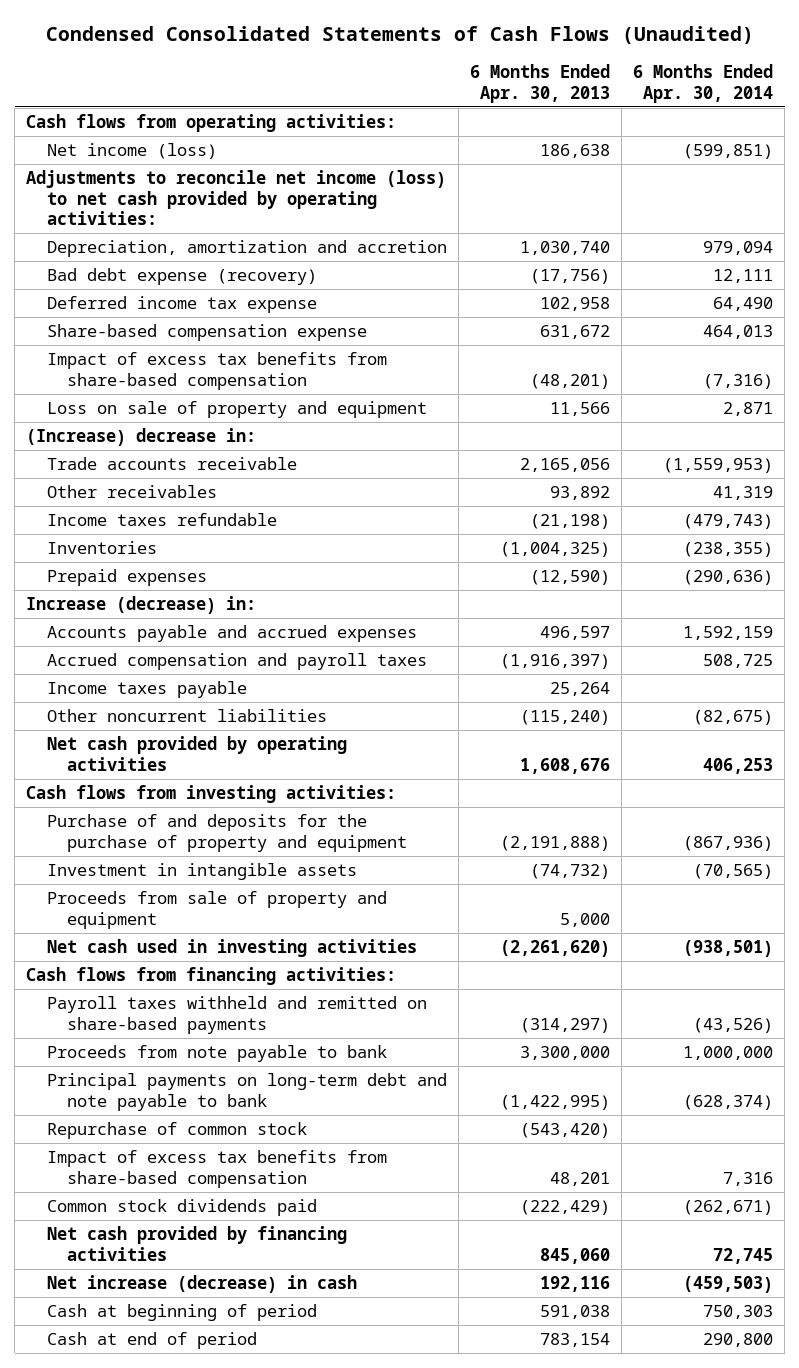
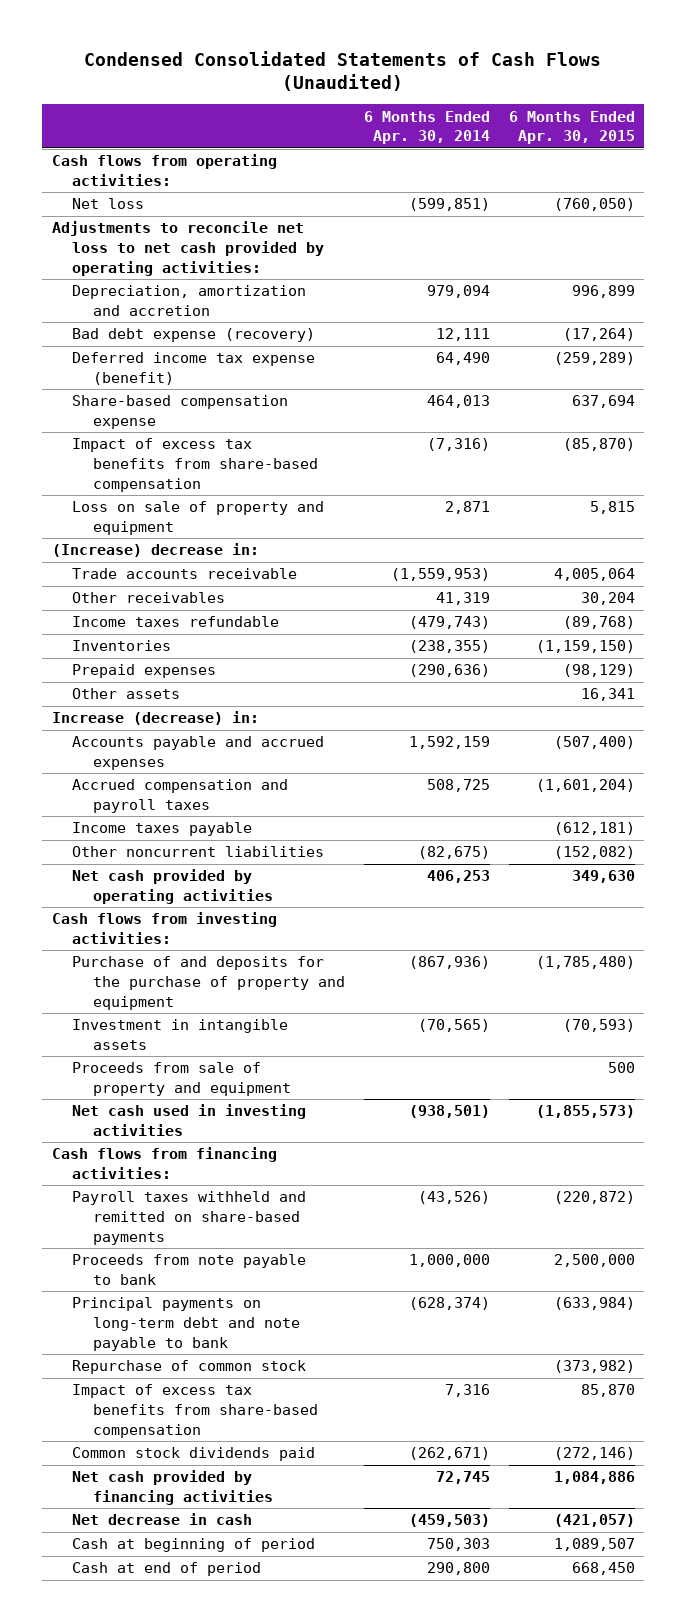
[470,63,611,103] 6 Months Ended Apr. 30, 2013 -> none
none -> [508,110,635,145] 6 Months Ended Apr. 30, 2015
[46,143,217,160] Net income (loss) -> [72,198,145,210] Net loss
[26,170,447,226] Adjustments to reconcile net income (loss) to net cash provided by operating activities: -> [51,221,325,276] Adjustments to reconcile net loss to net cash provided by operating activities:
[46,296,317,314] Deferred income tax expense -> [72,352,316,385] Deferred income tax expense (benefit)
none -> [72,688,181,700] Other assets
[46,1275,357,1294] Net increase (decrease) in cash -> [72,1513,253,1526] Net decrease in cash

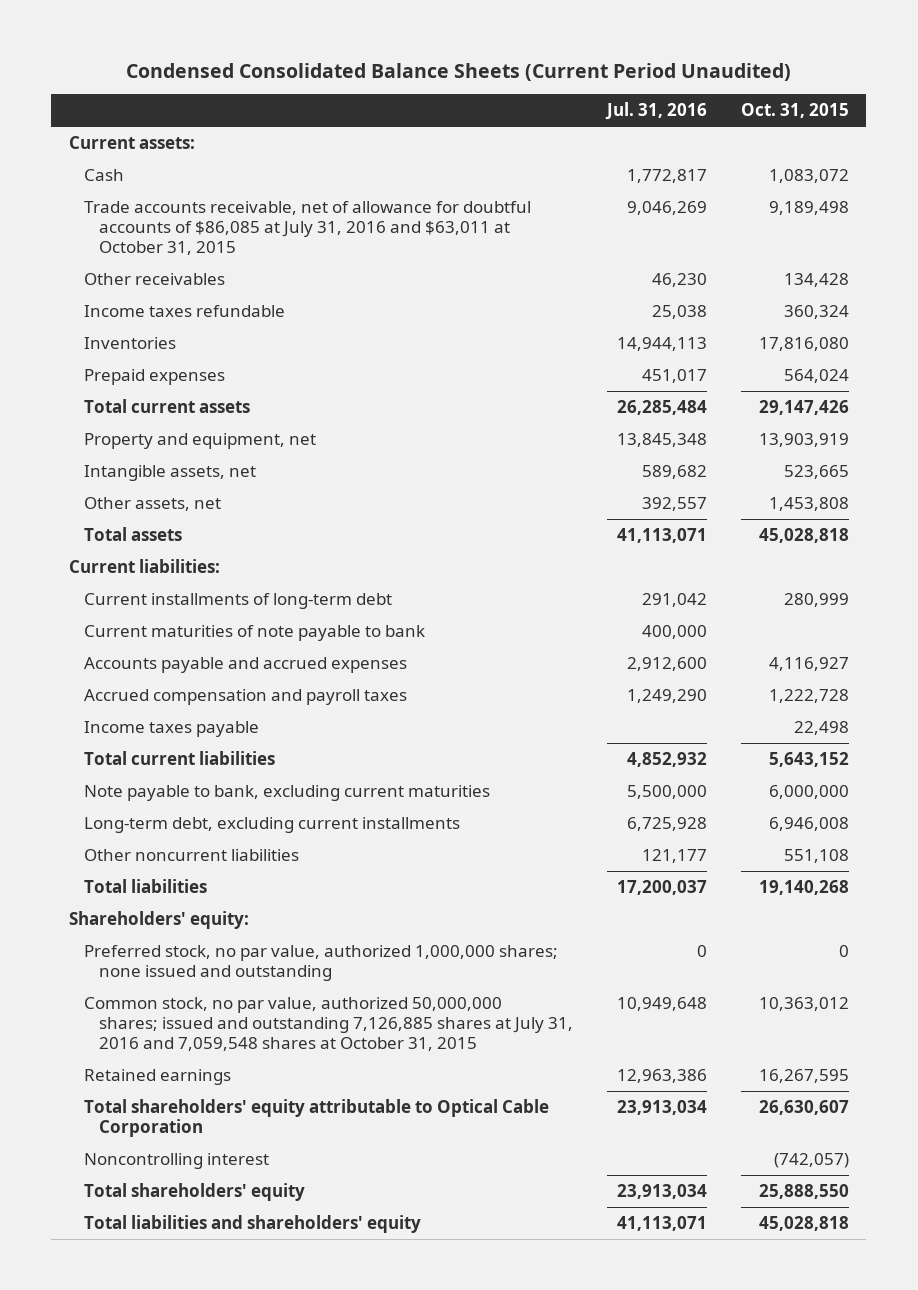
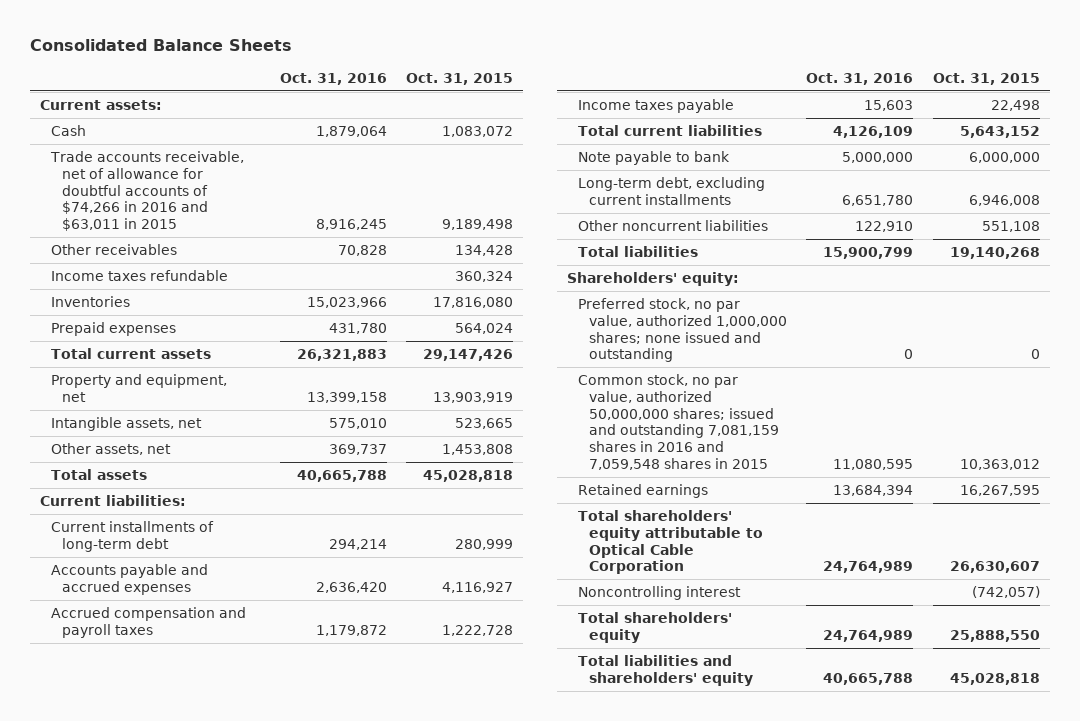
[125,62,791,81] Condensed Consolidated Balance Sheets (Current Period Unaudited) -> [30,39,293,52] Consolidated Balance Sheets
[604,102,707,121] Jul. 31, 2016 -> none
none -> [279,72,387,85] Oct. 31, 2016
[83,200,531,255] Trade accounts receivable, net of allowance for doubtful accounts of $86,085 at July 31, 2016 and $63,011 at October 31, 2015 -> [50,150,245,232] Trade accounts receivable, net of allowance for doubtful accounts of $74,266 in 2016 and $63,011 in 2015
[83,624,425,641] Current maturities of note payable to bank -> none
[83,784,490,801] Note payable to bank, excluding current maturities -> [577,150,730,165] Note payable to bank
[83,996,573,1051] Common stock, no par value, authorized 50,000,000 shares; issued and outstanding 7,126,885 shares at July 31, 2016 and 7,059,548 shares at October 31, 2015 -> [577,373,779,471] Common stock, no par value, authorized 50,000,000 shares; issued and outstanding 7,081,159 shares in 2016 and 7,059,548 shares in 2015

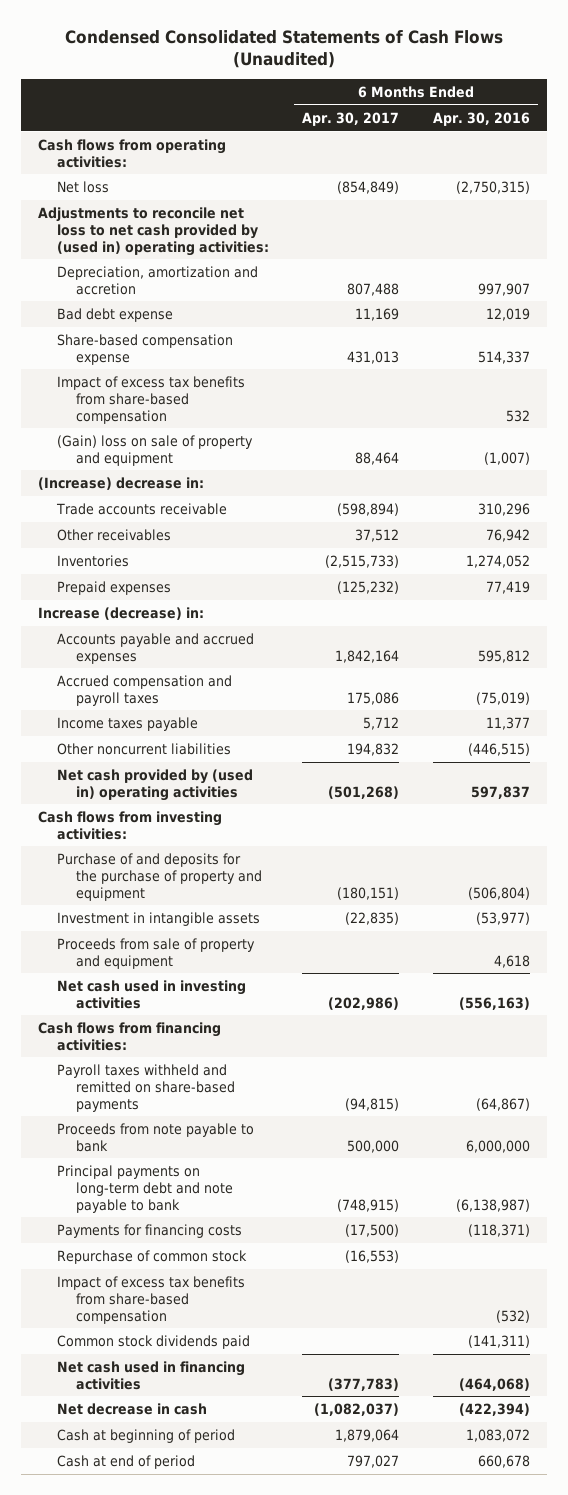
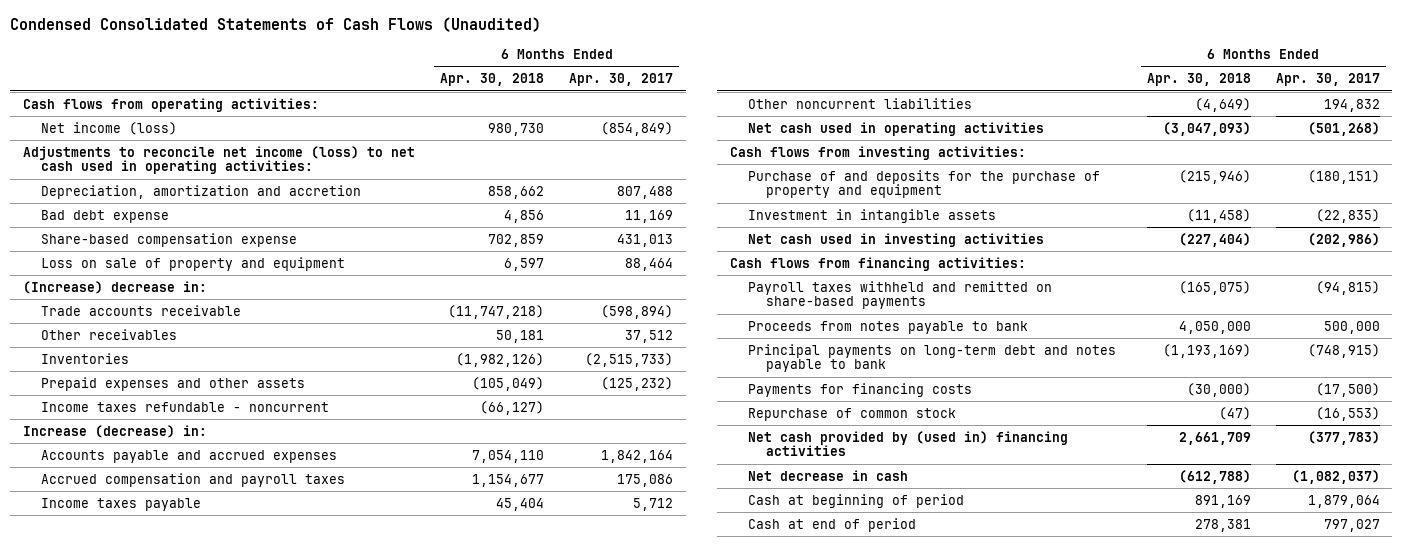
[432,111,530,126] Apr. 30, 2016 -> none
none -> [440,73,545,87] Apr. 30, 2018
[57,180,110,193] Net loss -> [41,121,178,135] Net income (loss)
[37,206,270,256] Adjustments to reconcile net loss to net cash provided by (used in) operating activities: -> [22,145,415,175] Adjustments to reconcile net income (loss) to net cash used in operating activities:
[57,375,246,424] Impact of excess tax benefits from share-based compensation -> none
[57,434,254,466] (Gain) loss on sale of property and equipment -> [41,256,346,271] Loss on sale of property and equipment
[57,580,172,595] Prepaid expenses -> [41,376,306,391] Prepaid expenses and other assets
none -> [41,401,330,412] Income taxes refundable - noncurrent
[57,768,254,801] Net cash provided by (used in) operating activities -> [747,121,1044,136] Net cash used in operating activities
[57,937,256,969] Proceeds from sale of property and equipment -> none
[57,1122,255,1152] Proceeds from note payable to bank -> [747,320,1028,334] Proceeds from notes payable to bank
[57,1164,234,1213] Principal payments on long-term debt and note payable to bank -> [747,343,1116,373] Principal payments on long-term debt and notes payable to bank
[57,1275,246,1324] Impact of excess tax benefits from share-based compensation -> none
[57,1334,251,1349] Common stock dividends paid -> none
[57,1360,246,1390] Net cash used in financing activities -> [747,430,1068,457] Net cash provided by (used in) financing activities

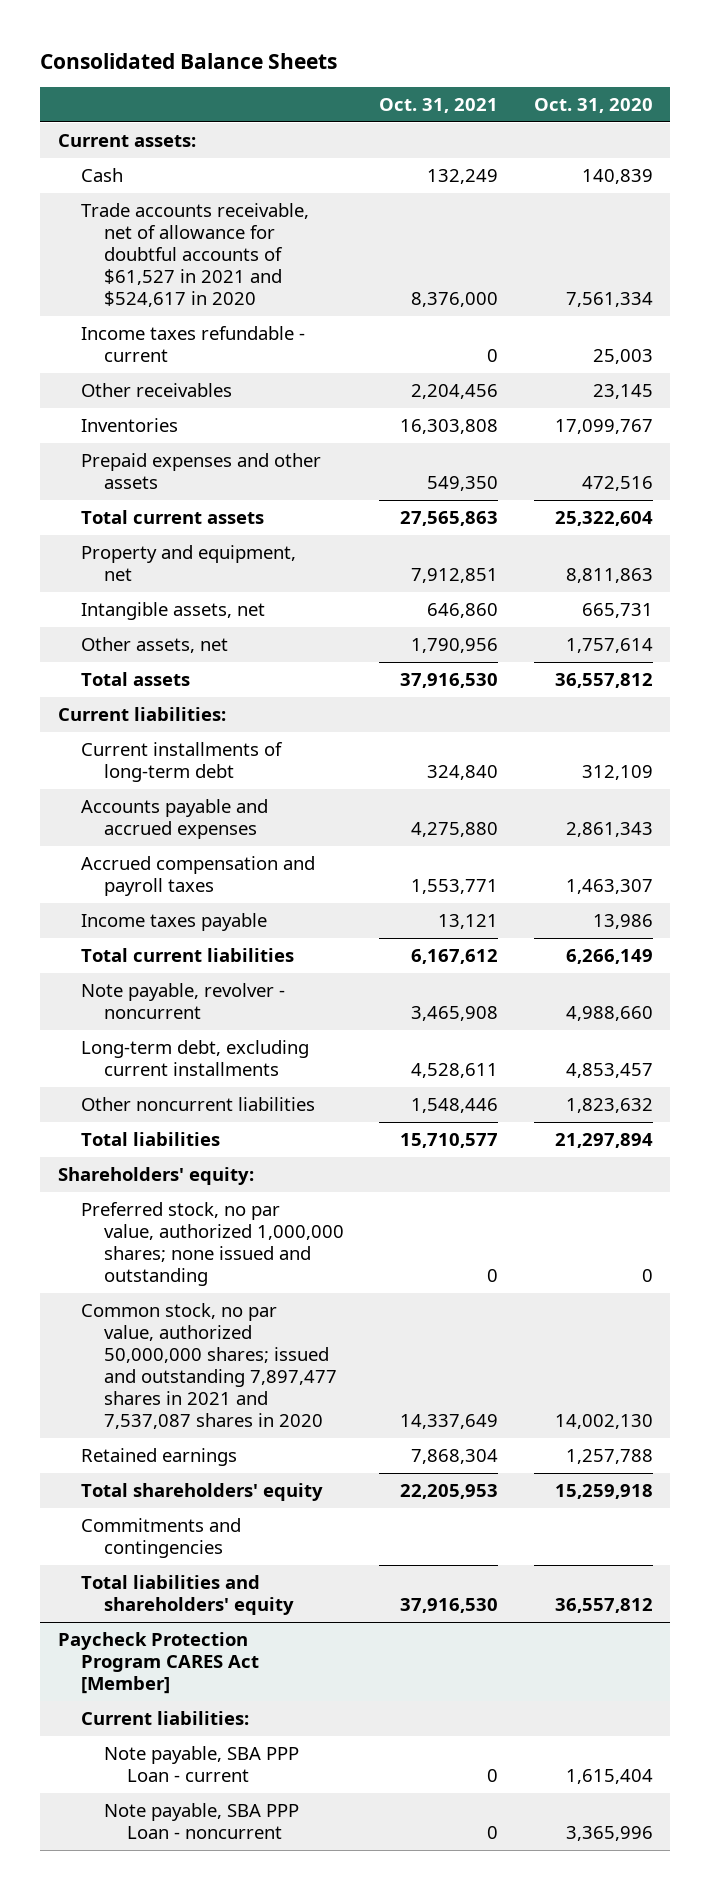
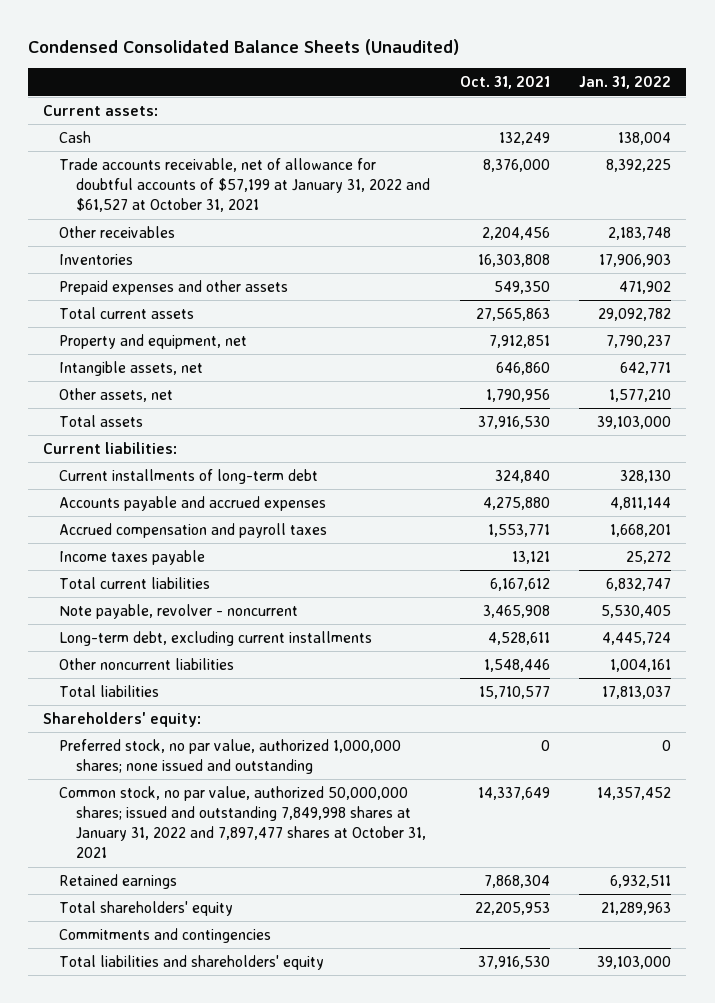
[40,52,338,69] Consolidated Balance Sheets -> [28,38,460,55] Condensed Consolidated Balance Sheets (Unaudited)
[533,98,653,114] Oct. 31, 2020 -> none
none -> [579,76,672,90] Jan. 31, 2022
[81,325,306,362] Income taxes refundable - current -> none
[81,202,310,307] Trade accounts receivable, net of allowance for doubtful accounts of $61,527 in 2021 and $524,617 in 2020 -> [59,157,430,213] Trade accounts receivable, net of allowance for doubtful accounts of $57,199 at January 31, 2022 and $61,527 at October 31, 2021
[81,1302,338,1430] Common stock, no par value, authorized 50,000,000 shares; issued and outstanding 7,897,477 shares in 2021 and 7,537,087 shares in 2020 -> [59,785,426,859] Common stock, no par value, authorized 50,000,000 shares; issued and outstanding 7,849,998 shares at January 31, 2022 and 7,897,477 shares at October 31, 2021
[58,1631,260,1694] Paycheck Protection Program CARES Act [Member] -> none
[81,1710,250,1725] Current liabilities: -> none
[104,1745,300,1782] Note payable, SBA PPP Loan - current -> none
[104,1802,300,1839] Note payable, SBA PPP Loan - noncurrent -> none

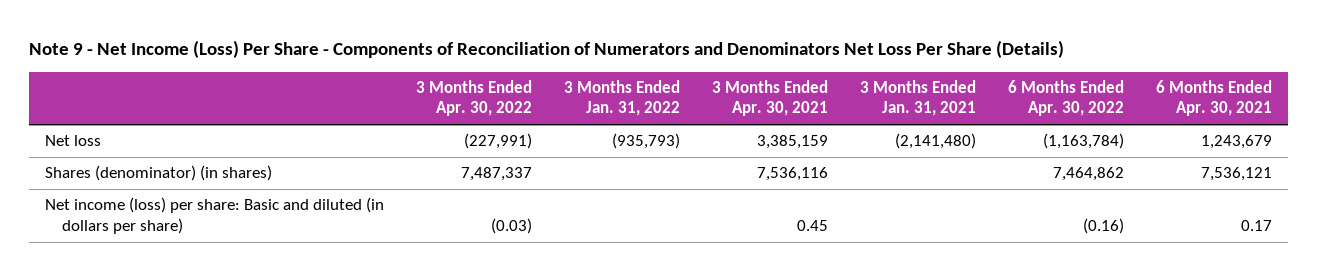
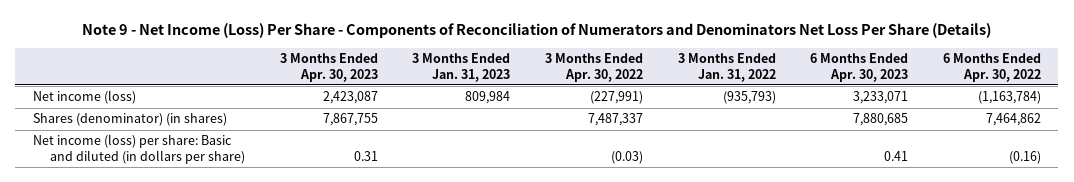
[712,80,829,117] 3 Months Ended Apr. 30, 2021 -> none
[860,80,977,117] 3 Months Ended Jan. 31, 2021 -> none
[1156,80,1273,117] 6 Months Ended Apr. 30, 2021 -> none
none -> [279,53,378,82] 3 Months Ended Apr. 30, 2023
none -> [412,53,511,82] 3 Months Ended Jan. 31, 2023
none -> [810,53,909,82] 6 Months Ended Apr. 30, 2023
[45,135,102,147] Net loss -> [32,90,136,105] Net income (loss)

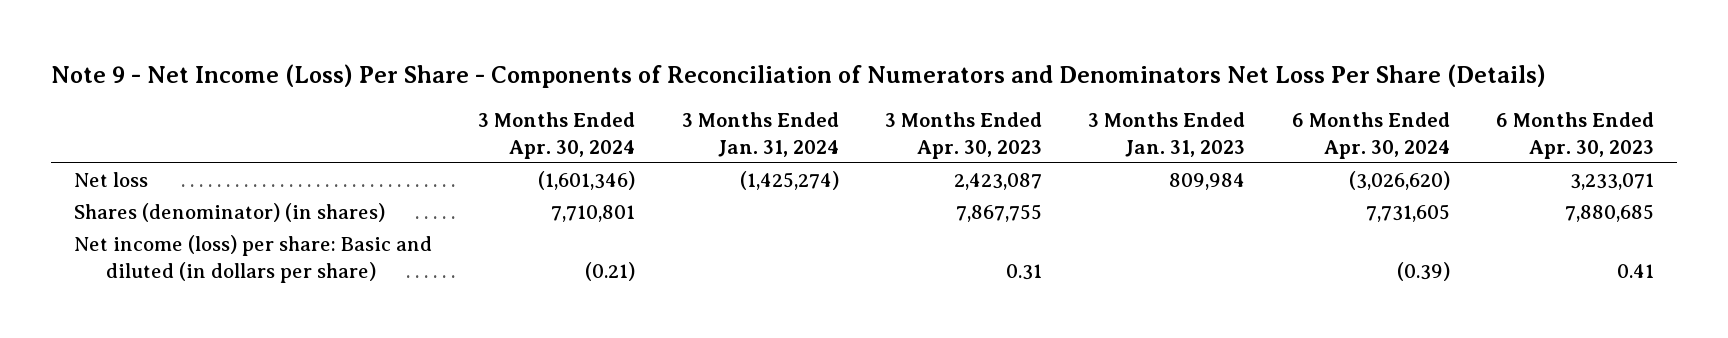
[545,53,644,82] 3 Months Ended Apr. 30, 2022 -> none
[677,53,776,82] 3 Months Ended Jan. 31, 2022 -> none
[943,53,1042,82] 6 Months Ended Apr. 30, 2022 -> none
none -> [478,112,636,159] 3 Months Ended Apr. 30, 2024
none -> [681,112,839,157] 3 Months Ended Jan. 31, 2024
none -> [1291,112,1450,159] 6 Months Ended Apr. 30, 2024
[32,90,136,105] Net income (loss) -> [73,172,148,188] Net loss

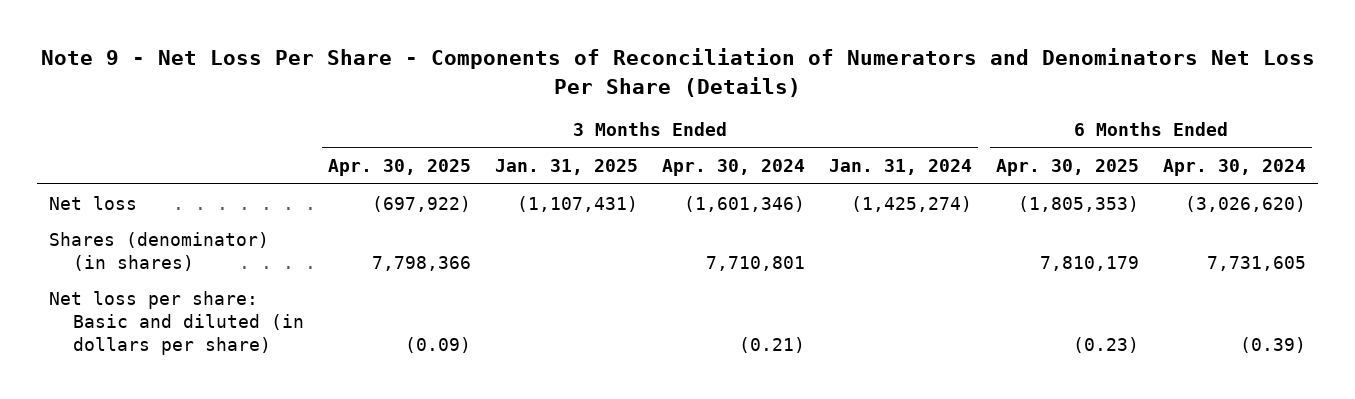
[50,63,1546,88] Note 9 - Net Income (Loss) Per Share - Components of Reconciliation of Numerators and Denominators Net Loss Per Share (Details) -> [40,48,1315,97] Note 9 - Net Loss Per Share - Components of Reconciliation of Numerators and Denominators Net Loss Per Share (Details)
[884,112,1042,159] 3 Months Ended Apr. 30, 2023 -> none
[1088,112,1246,157] 3 Months Ended Jan. 31, 2023 -> none
[1495,112,1654,159] 6 Months Ended Apr. 30, 2023 -> none
none -> [328,159,472,177] Apr. 30, 2025
none -> [495,159,639,176] Jan. 31, 2025
none -> [996,159,1140,177] Apr. 30, 2025
[73,235,432,284] Net income (loss) per share: Basic and diluted (in dollars per share) -> [49,290,305,355] Net loss per share: Basic and diluted (in dollars per share)

